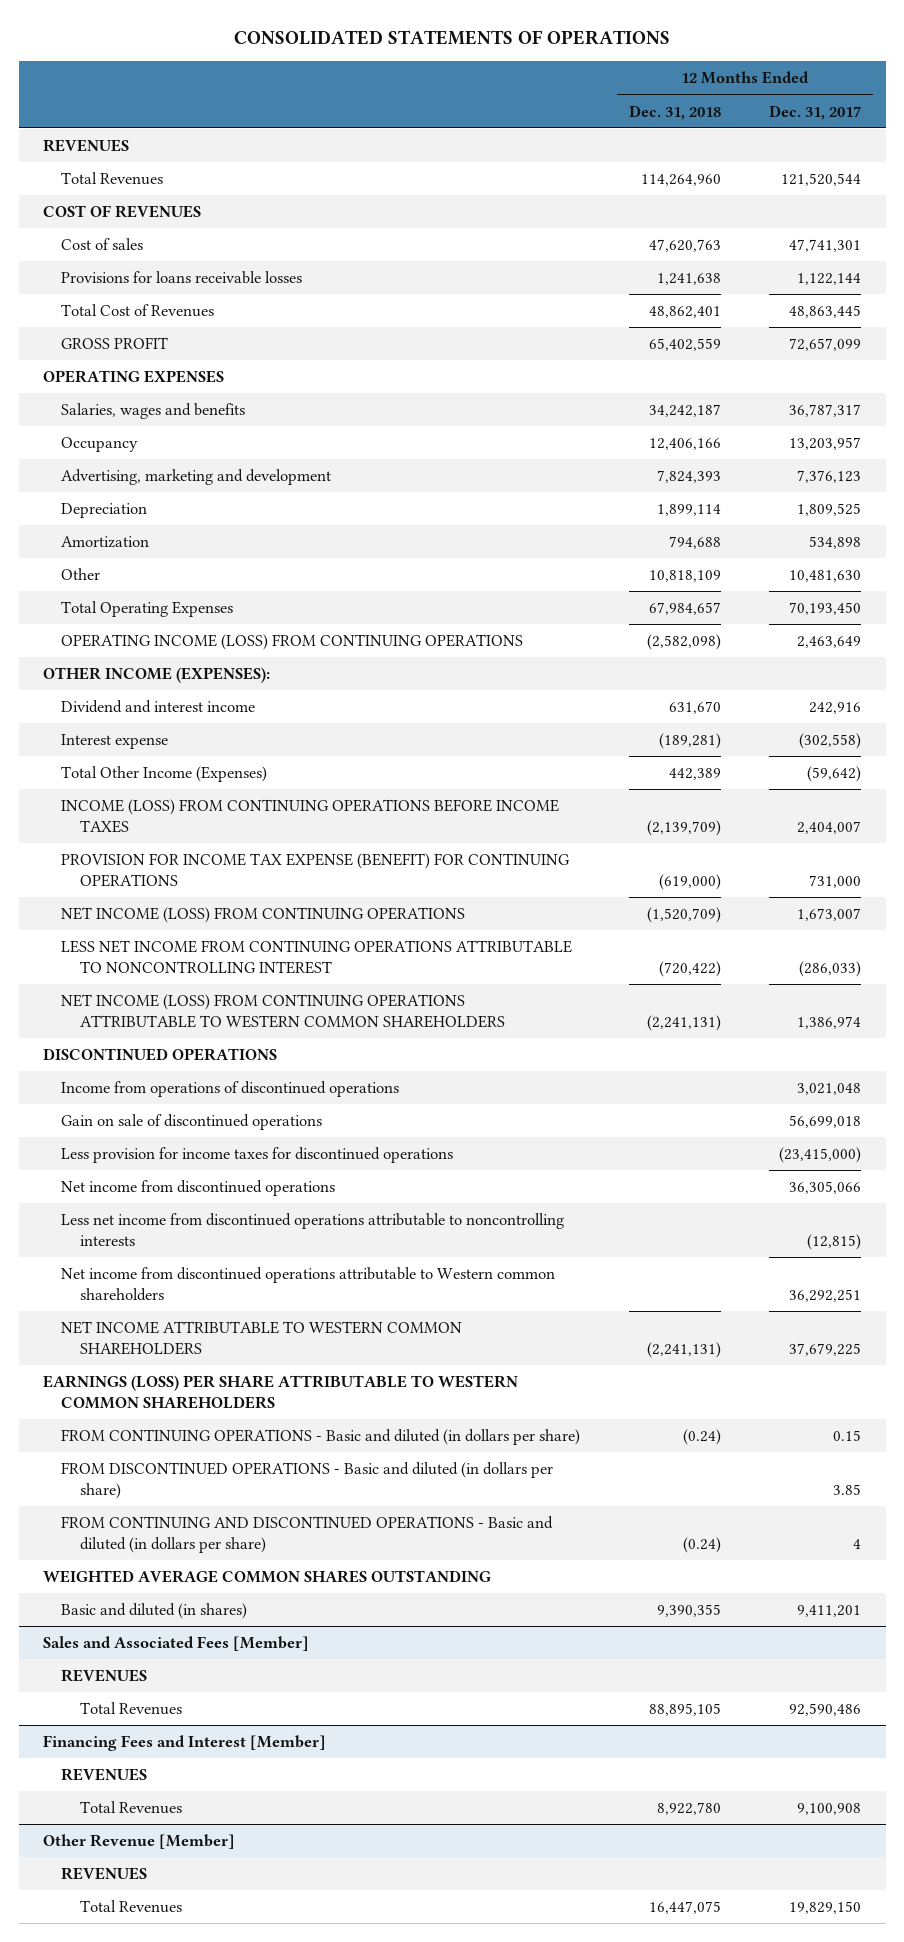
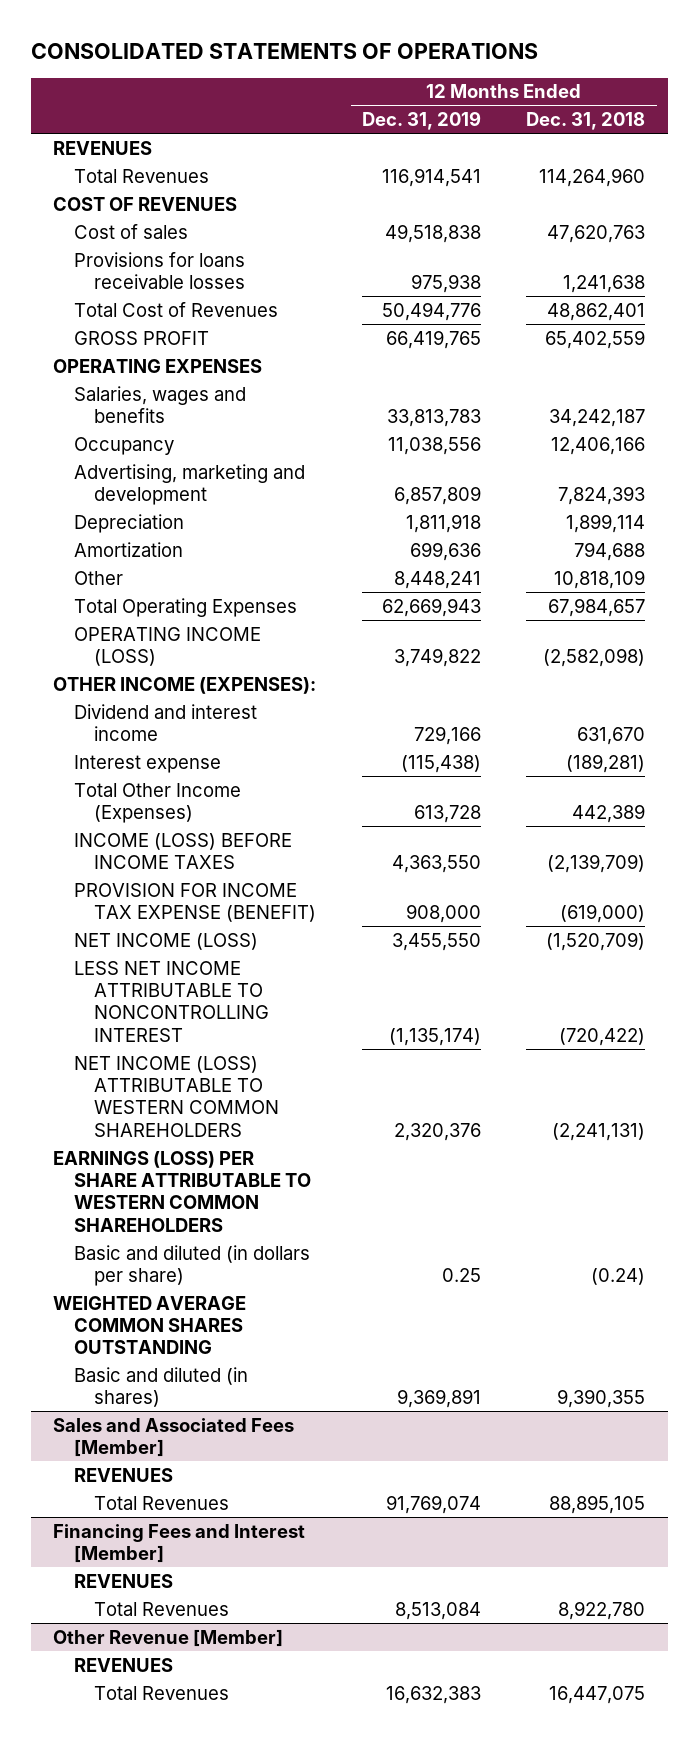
[769,104,862,120] Dec. 31, 2017 -> none
none -> [361,110,481,130] Dec. 31, 2019
[61,634,524,651] OPERATING INCOME (LOSS) FROM CONTINUING OPERATIONS -> [73,626,261,666] OPERATING INCOME (LOSS)
[42,1048,277,1062] DISCONTINUED OPERATIONS -> none
[61,1081,400,1098] Income from operations of discontinued operations -> none
[61,1114,323,1131] Gain on sale of discontinued operations -> none
[61,1147,454,1164] Less provision for income taxes for discontinued operations -> none
[61,1180,336,1197] Net income from discontinued operations -> none
[61,1213,565,1246] Less net income from discontinued operations attributable to noncontrolling interests -> none
[61,1267,556,1301] Net income from discontinued operations attributable to Western common shareholders -> none
[61,1321,463,1355] NET INCOME ATTRIBUTABLE TO WESTERN COMMON SHAREHOLDERS -> none
[61,799,560,833] INCOME (LOSS) FROM CONTINUING OPERATIONS BEFORE INCOME TAXES -> [73,832,292,869] INCOME (LOSS) BEFORE INCOME TAXES
[61,853,570,887] PROVISION FOR INCOME TAX EXPENSE (BENEFIT) FOR CONTINUING OPERATIONS -> [73,882,316,922] PROVISION FOR INCOME TAX EXPENSE (BENEFIT)
[61,907,466,924] NET INCOME (LOSS) FROM CONTINUING OPERATIONS -> [73,932,258,950] NET INCOME (LOSS)
[61,940,573,974] LESS NET INCOME FROM CONTINUING OPERATIONS ATTRIBUTABLE TO NONCONTROLLING INTEREST -> [73,960,269,1042] LESS NET INCOME ATTRIBUTABLE TO NONCONTROLLING INTEREST
[61,994,505,1028] NET INCOME (LOSS) FROM CONTINUING OPERATIONS ATTRIBUTABLE TO WESTERN COMMON SHAREHOLDERS -> [73,1055,279,1137] NET INCOME (LOSS) ATTRIBUTABLE TO WESTERN COMMON SHAREHOLDERS
[61,1429,581,1446] FROM CONTINUING OPERATIONS - Basic and diluted (in dollars per share) -> none
[61,1462,554,1499] FROM DISCONTINUED OPERATIONS - Basic and diluted (in dollars per share) -> none
[61,1516,554,1553] FROM CONTINUING AND DISCONTINUED OPERATIONS - Basic and diluted (in dollars per share) -> [73,1244,310,1286] Basic and diluted (in dollars per share)

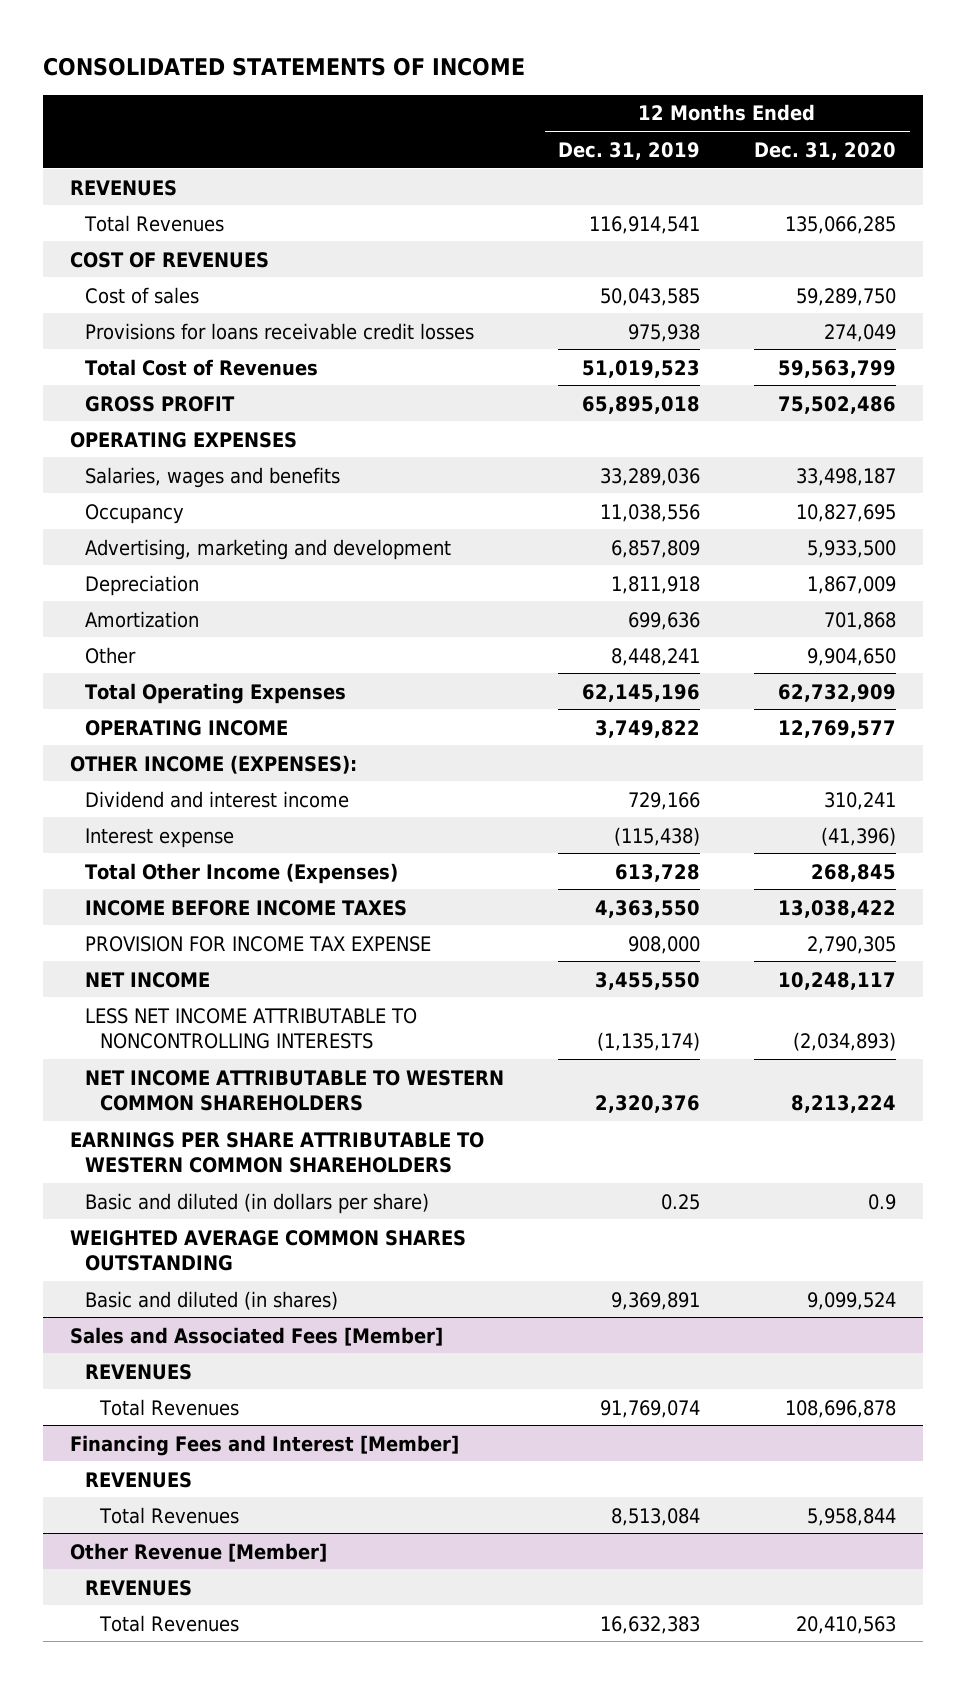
[30,43,538,60] CONSOLIDATED STATEMENTS OF OPERATIONS -> [43,56,526,76] CONSOLIDATED STATEMENTS OF INCOME
[526,111,646,130] Dec. 31, 2018 -> none
none -> [754,141,897,160] Dec. 31, 2020
[384,223,481,243] 49,518,838 -> [600,287,701,306] 50,043,585
[73,251,245,289] Provisions for loans receivable losses -> [85,322,475,340] Provisions for loans receivable credit losses
[381,301,481,321] 50,494,776 -> [582,359,701,378] 51,019,523
[385,329,481,349] 66,419,765 -> [582,395,701,414] 65,895,018
[386,408,481,427] 33,813,783 -> [600,467,701,486] 33,289,036
[381,597,481,617] 62,669,943 -> [582,683,701,702] 62,145,196
[73,626,261,666] OPERATING INCOME (LOSS) -> [85,719,289,736] OPERATING INCOME
[73,832,292,869] INCOME (LOSS) BEFORE INCOME TAXES -> [85,899,408,916] INCOME BEFORE INCOME TAXES
[73,882,316,922] PROVISION FOR INCOME TAX EXPENSE (BENEFIT) -> [85,935,432,952] PROVISION FOR INCOME TAX EXPENSE
[73,932,258,950] NET INCOME (LOSS) -> [85,971,211,988] NET INCOME
[73,960,269,1042] LESS NET INCOME ATTRIBUTABLE TO NONCONTROLLING INTEREST -> [85,1007,418,1050] LESS NET INCOME ATTRIBUTABLE TO NONCONTROLLING INTERESTS
[73,1055,279,1137] NET INCOME (LOSS) ATTRIBUTABLE TO WESTERN COMMON SHAREHOLDERS -> [85,1069,505,1112] NET INCOME ATTRIBUTABLE TO WESTERN COMMON SHAREHOLDERS
[53,1150,311,1232] EARNINGS (LOSS) PER SHARE ATTRIBUTABLE TO WESTERN COMMON SHAREHOLDERS -> [70,1131,485,1174] EARNINGS PER SHARE ATTRIBUTABLE TO WESTERN COMMON SHAREHOLDERS

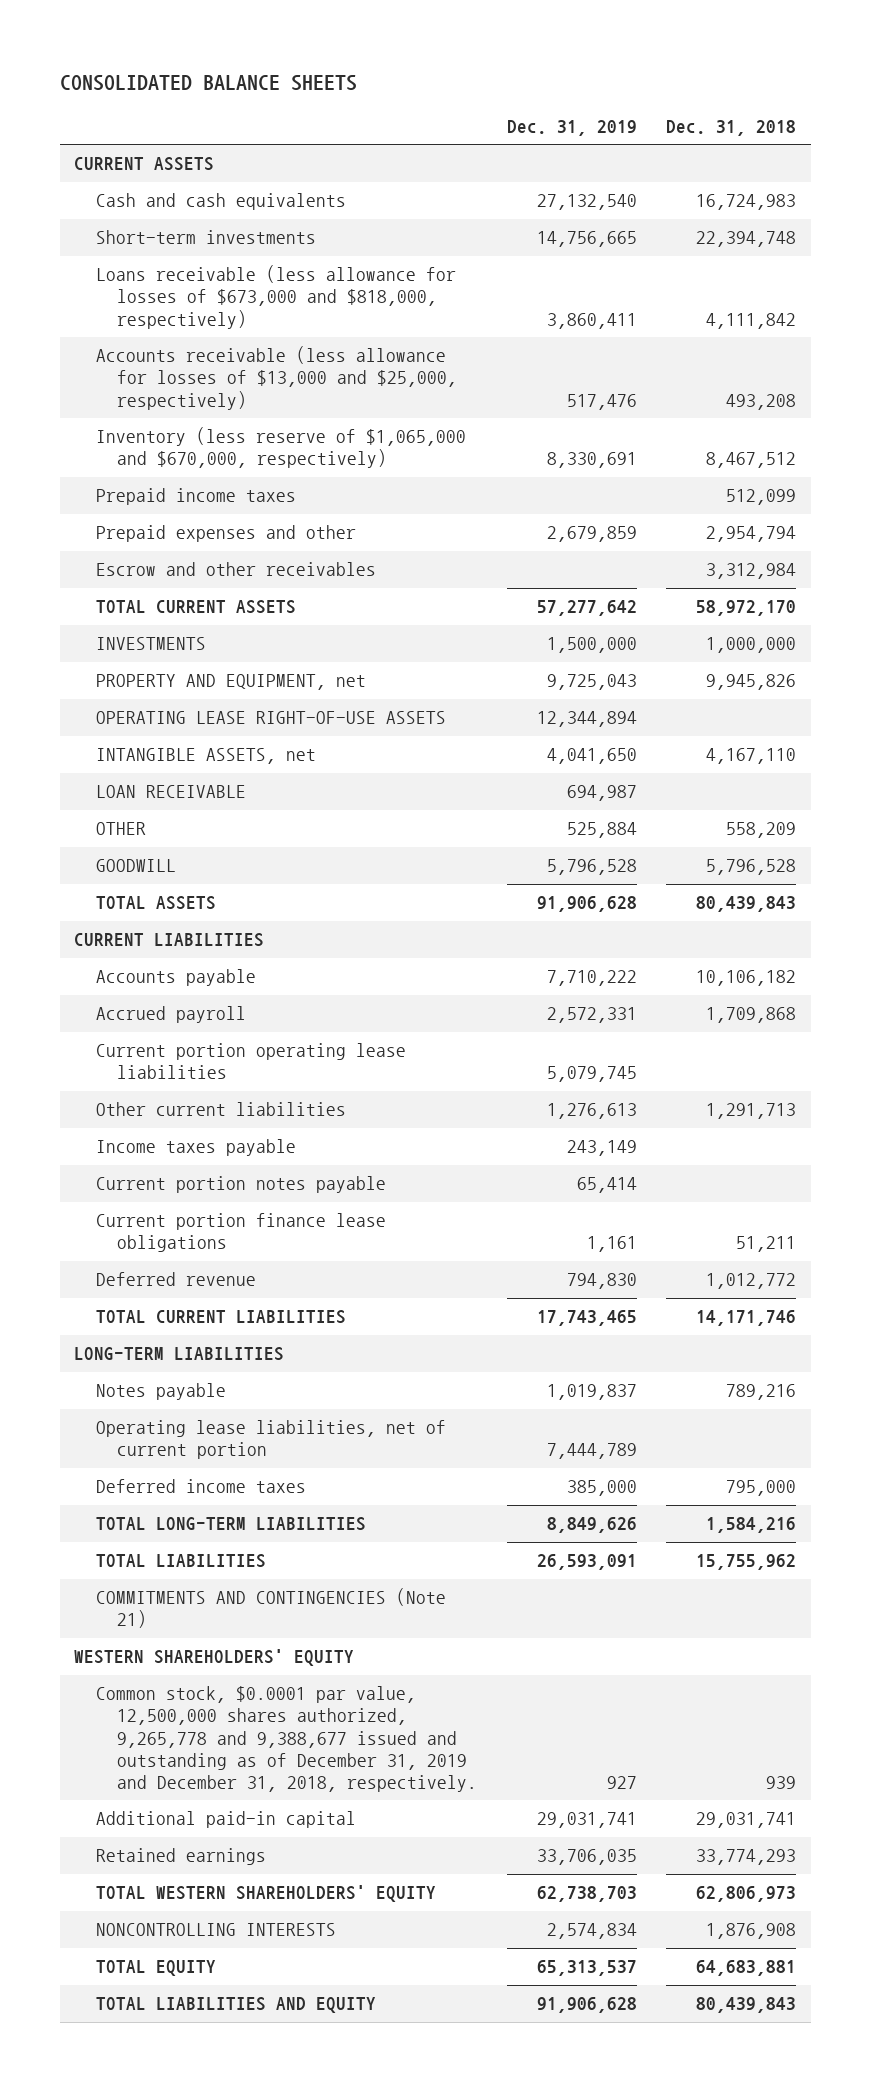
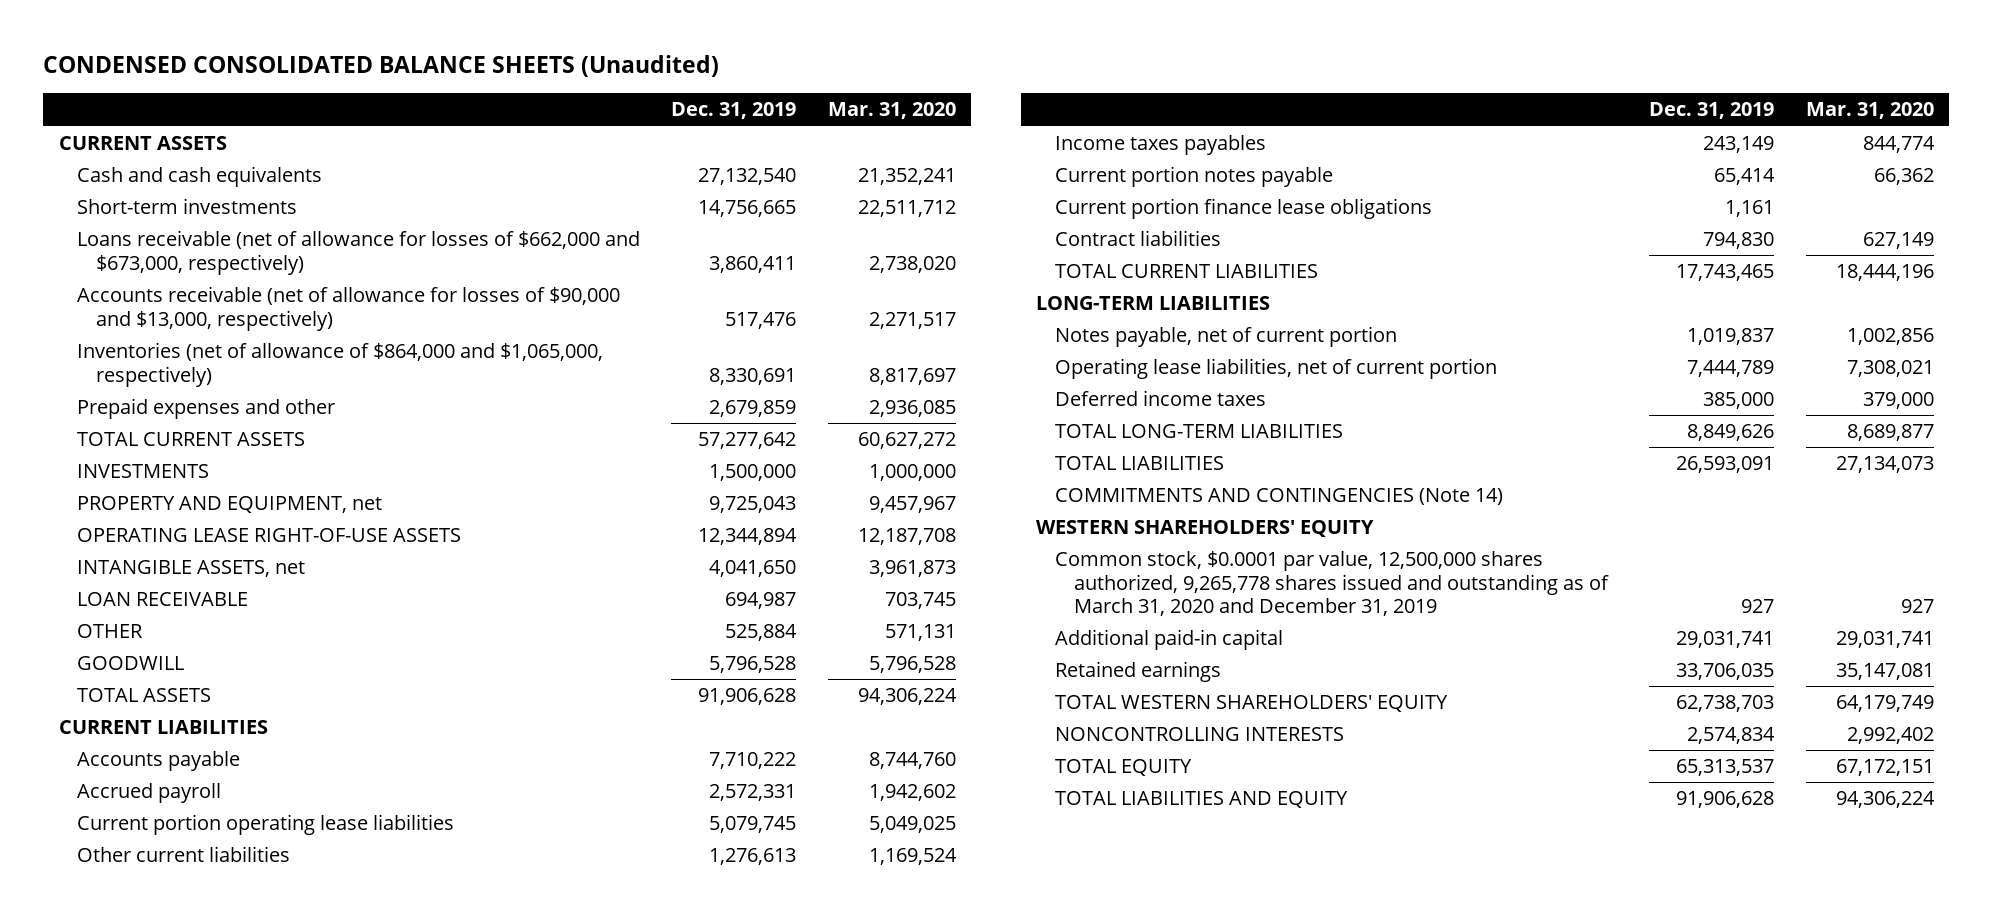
[59,74,357,91] CONSOLIDATED BALANCE SHEETS -> [42,55,719,78] CONDENSED CONSOLIDATED BALANCE SHEETS (Unaudited)
[666,119,797,136] Dec. 31, 2018 -> none
none -> [827,102,956,120] Mar. 31, 2020
[95,488,296,506] Prepaid income taxes -> none
[95,265,456,329] Loans receivable (less allowance for losses of $673,000 and $818,000, respectively) -> [77,230,641,275] Loans receivable (net of allowance for losses of $662,000 and $673,000, respectively)
[95,346,458,410] Accounts receivable (less allowance for losses of $13,000 and $25,000, respectively) -> [77,286,621,331] Accounts receivable (net of allowance for losses of $90,000 and $13,000, respectively)
[95,427,466,469] Inventory (less reserve of $1,065,000 and $670,000, respectively) -> [77,342,604,387] Inventories (net of allowance of $864,000 and $1,065,000, respectively)
[95,562,376,577] Escrow and other receivables -> none
[95,1139,296,1157] Income taxes payable -> [1054,135,1266,156] Income taxes payables
[95,1272,256,1287] Deferred revenue -> [1054,230,1221,247] Contract liabilities
[95,1383,226,1401] Notes payable -> [1054,326,1397,348] Notes payable, net of current portion
[95,1588,446,1629] COMMITMENTS AND CONTINGENCIES (Note 21) -> [1054,488,1503,506] COMMITMENTS AND CONTINGENCIES (Note 14)
[95,1686,478,1792] Common stock, $0.0001 par value, 12,500,000 shares authorized, 9,265,778 and 9,388,677 issued and outstanding as of December 31, 2019 and December 31, 2018, respectively. -> [1054,551,1609,616] Common stock, $0.0001 par value, 12,500,000 shares authorized, 9,265,778 shares issued and outstanding as of March 31, 2020 and December 31, 2019

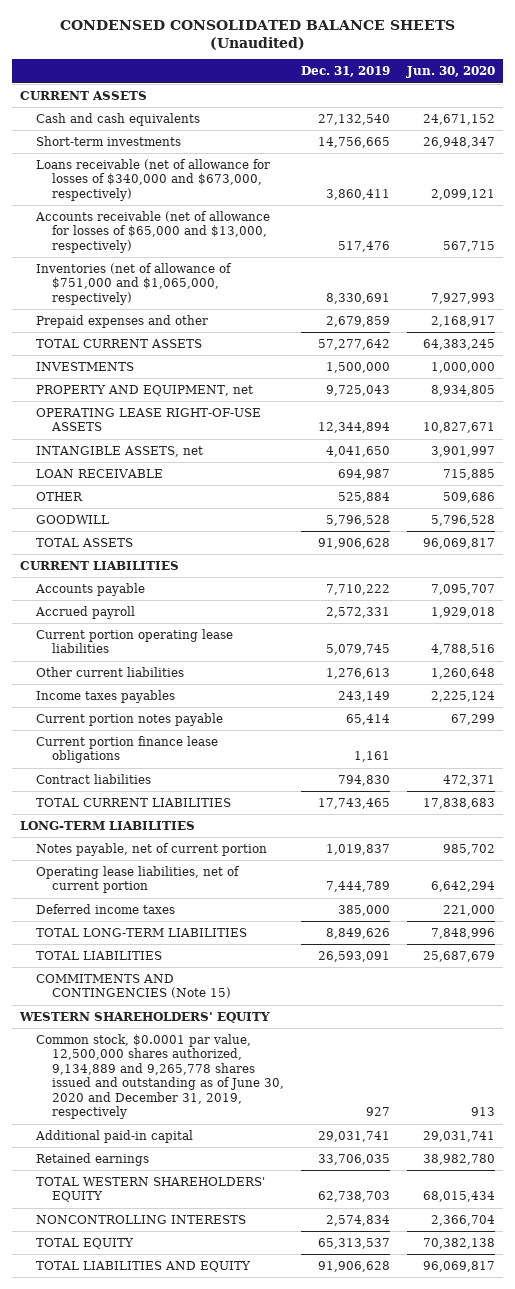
[827,102,956,120] Mar. 31, 2020 -> none
none -> [406,66,496,79] Jun. 30, 2020
[77,230,641,275] Loans receivable (net of allowance for losses of $662,000 and $673,000, respectively) -> [36,158,271,201] Loans receivable (net of allowance for losses of $340,000 and $673,000, respectively)
[77,286,621,331] Accounts receivable (net of allowance for losses of $90,000 and $13,000, respectively) -> [35,210,271,253] Accounts receivable (net of allowance for losses of $65,000 and $13,000, respectively)
[77,342,604,387] Inventories (net of allowance of $864,000 and $1,065,000, respectively) -> [36,262,233,305] Inventories (net of allowance of $751,000 and $1,065,000, respectively)
[1054,488,1503,506] COMMITMENTS AND CONTINGENCIES (Note 14) -> [36,973,232,999] COMMITMENTS AND CONTINGENCIES (Note 15)
[1054,551,1609,616] Common stock, $0.0001 par value, 12,500,000 shares authorized, 9,265,778 shares issued and outstanding as of March 31, 2020 and December 31, 2019 -> [36,1033,285,1120] Common stock, $0.0001 par value, 12,500,000 shares authorized, 9,134,889 and 9,265,778 shares issued and outstanding as of June 30, 2020 and December 31, 2019, respectively

